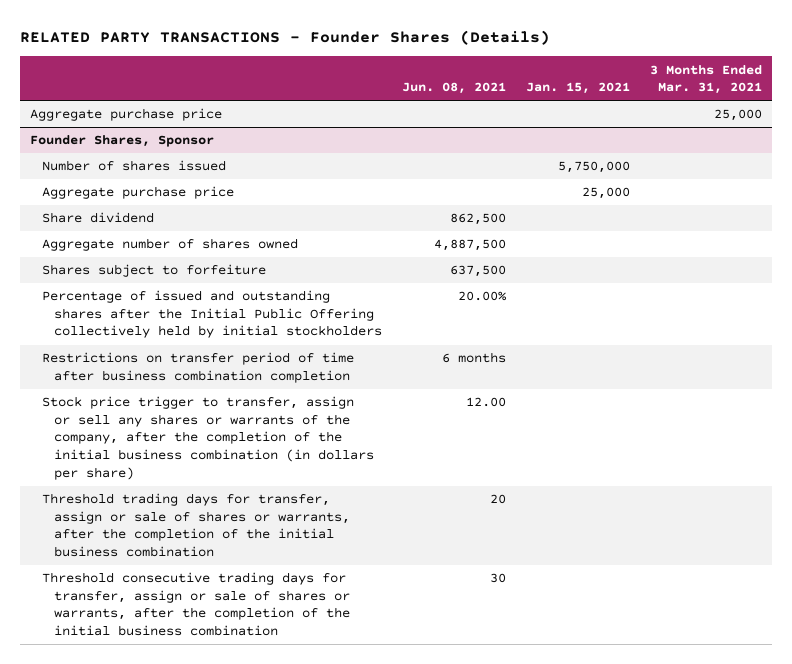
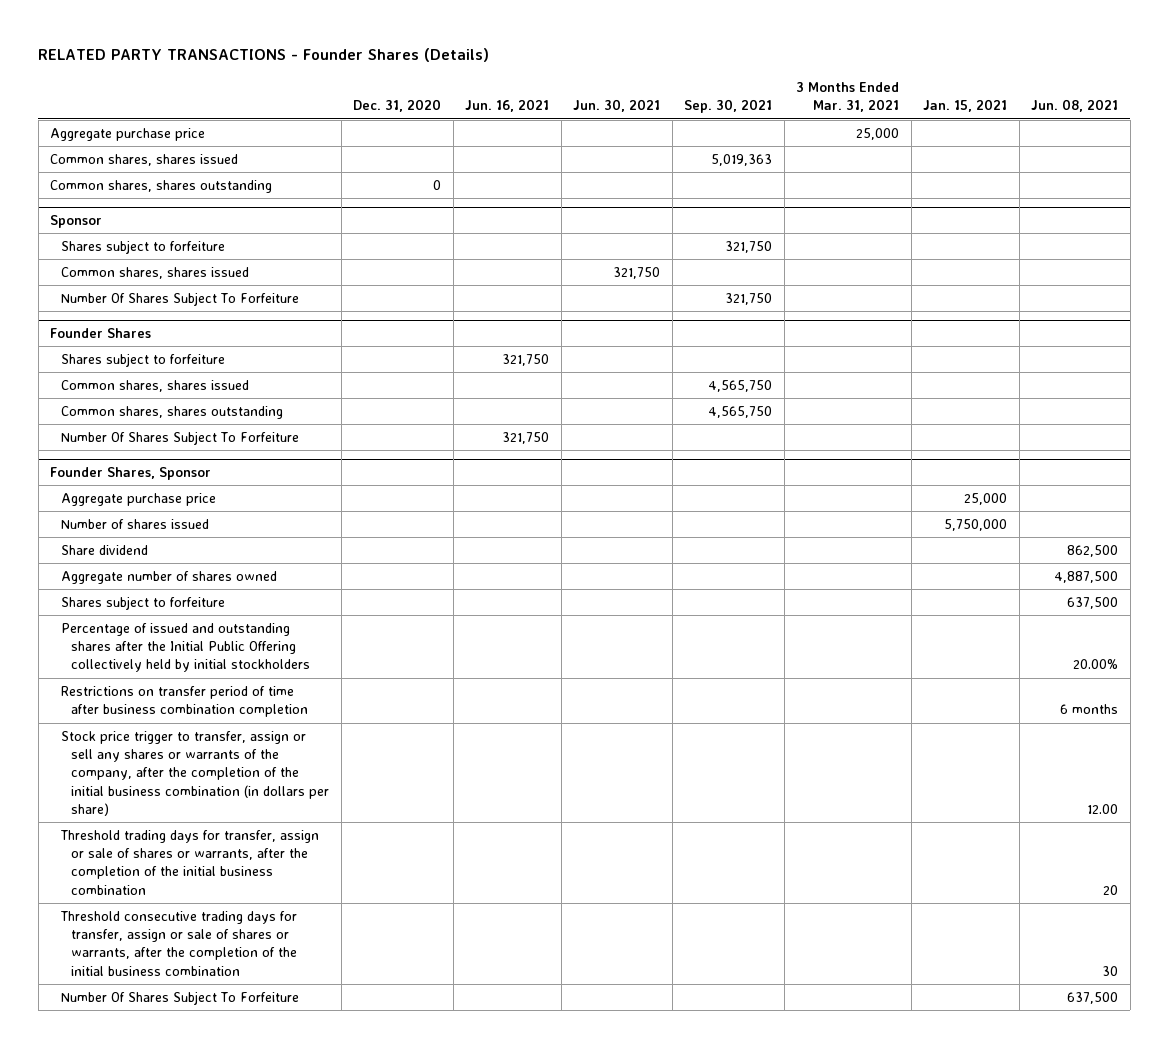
none -> [353,99,442,113] Dec. 31, 2020
none -> [465,99,550,113] Jun. 16, 2021
none -> [573,99,661,113] Jun. 30, 2021
none -> [684,99,773,114] Sep. 30, 2021
none -> [50,153,239,166] Common shares, shares issued
none -> [50,179,273,193] Common shares, shares outstanding
none -> [50,215,103,229] Sponsor
none -> [60,239,225,254] Shares subject to forfeiture
none -> [60,266,249,279] Common shares, shares issued
none -> [60,291,299,306] Number Of Shares Subject To Forfeiture
none -> [50,328,152,339] Founder Shares
none -> [60,352,225,367] Shares subject to forfeiture
none -> [60,379,249,392] Common shares, shares issued
none -> [60,405,283,419] Common shares, shares outstanding
none -> [60,430,299,445] Number Of Shares Subject To Forfeiture
[41,160,226,172] Number of shares issued -> [60,518,209,529] Number of shares issued
none -> [60,990,299,1005] Number Of Shares Subject To Forfeiture

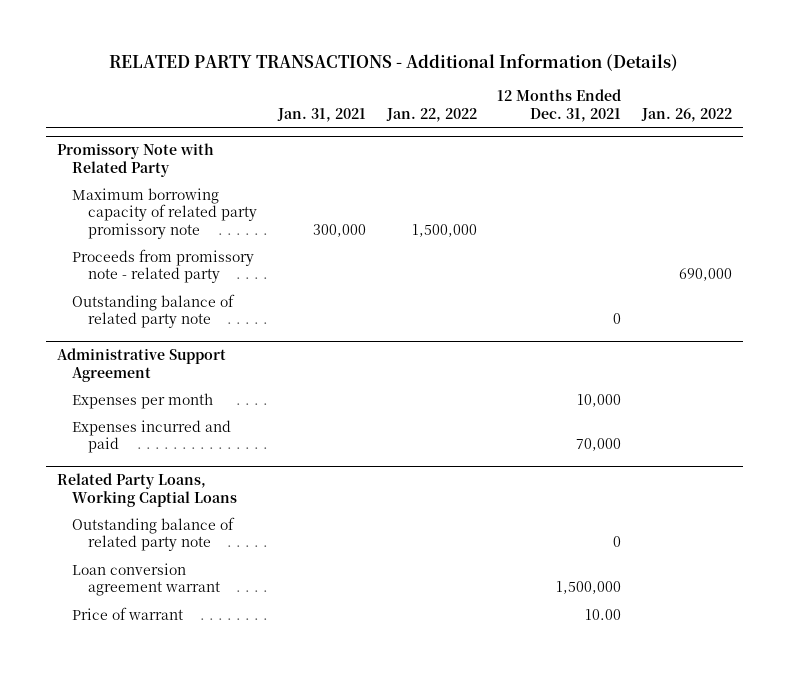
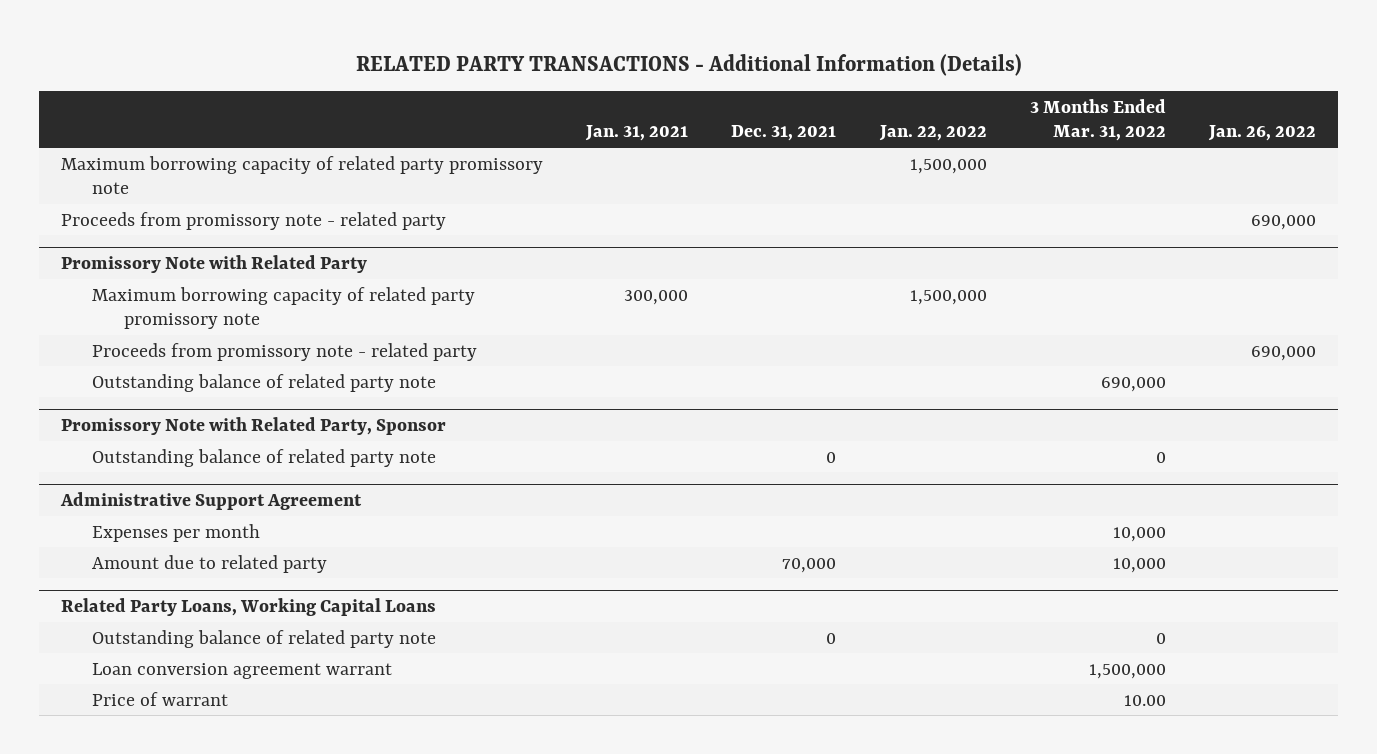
[497,89,622,122] 12 Months Ended Dec. 31, 2021 -> none
none -> [731,125,837,142] Dec. 31, 2021
none -> [1030,98,1167,142] 3 Months Ended Mar. 31, 2022
none -> [60,155,543,195] Maximum borrowing capacity of related party promissory note
none -> [60,211,446,230] Proceeds from promissory note - related party
none -> [60,416,446,435] Promissory Note with Related Party, Sponsor
none -> [92,448,437,467] Outstanding balance of related party note
[72,419,232,454] Expenses incurred and paid -> none
none -> [92,554,328,573] Amount due to related party
[56,473,238,508] Related Party Loans, Working Captial Loans -> [60,597,436,616] Related Party Loans, Working Capital Loans

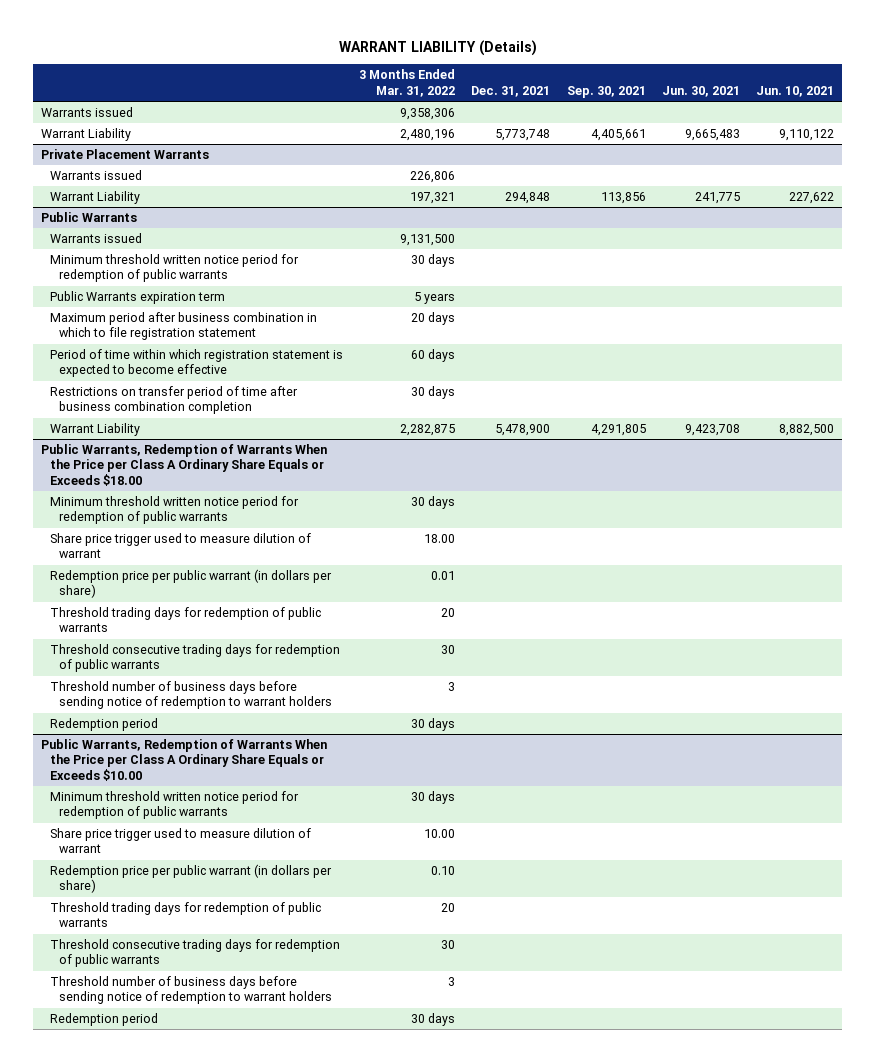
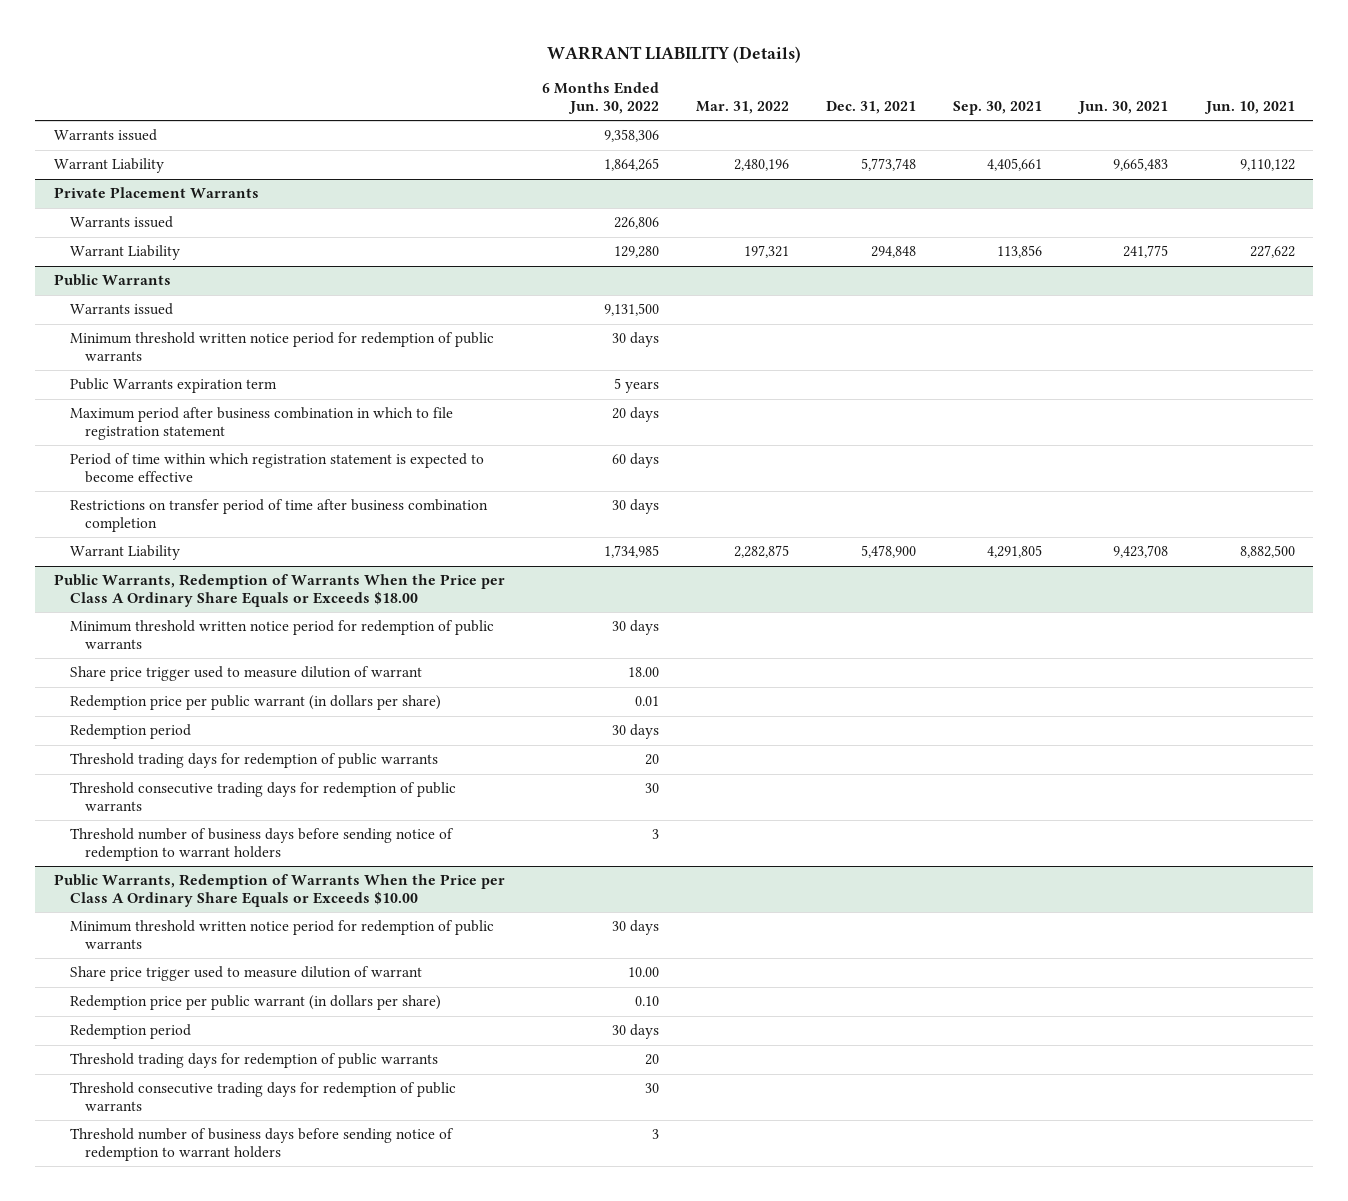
[359,69,456,97] 3 Months Ended Mar. 31, 2022 -> none
none -> [541,82,659,114] 6 Months Ended Jun. 30, 2022
none -> [695,100,789,114] Mar. 31, 2022
[50,718,159,732] Redemption period -> [69,724,191,740] Redemption period
[50,1013,159,1027] Redemption period -> [69,1024,191,1040] Redemption period

